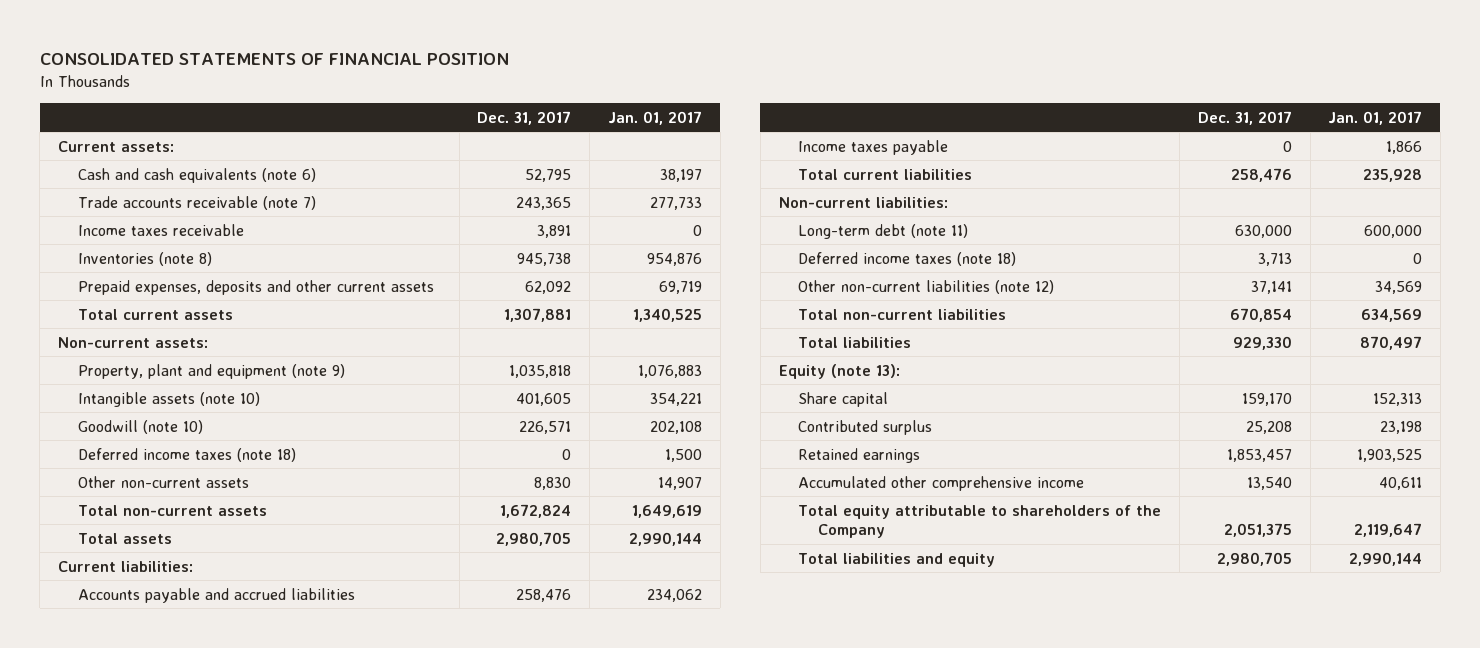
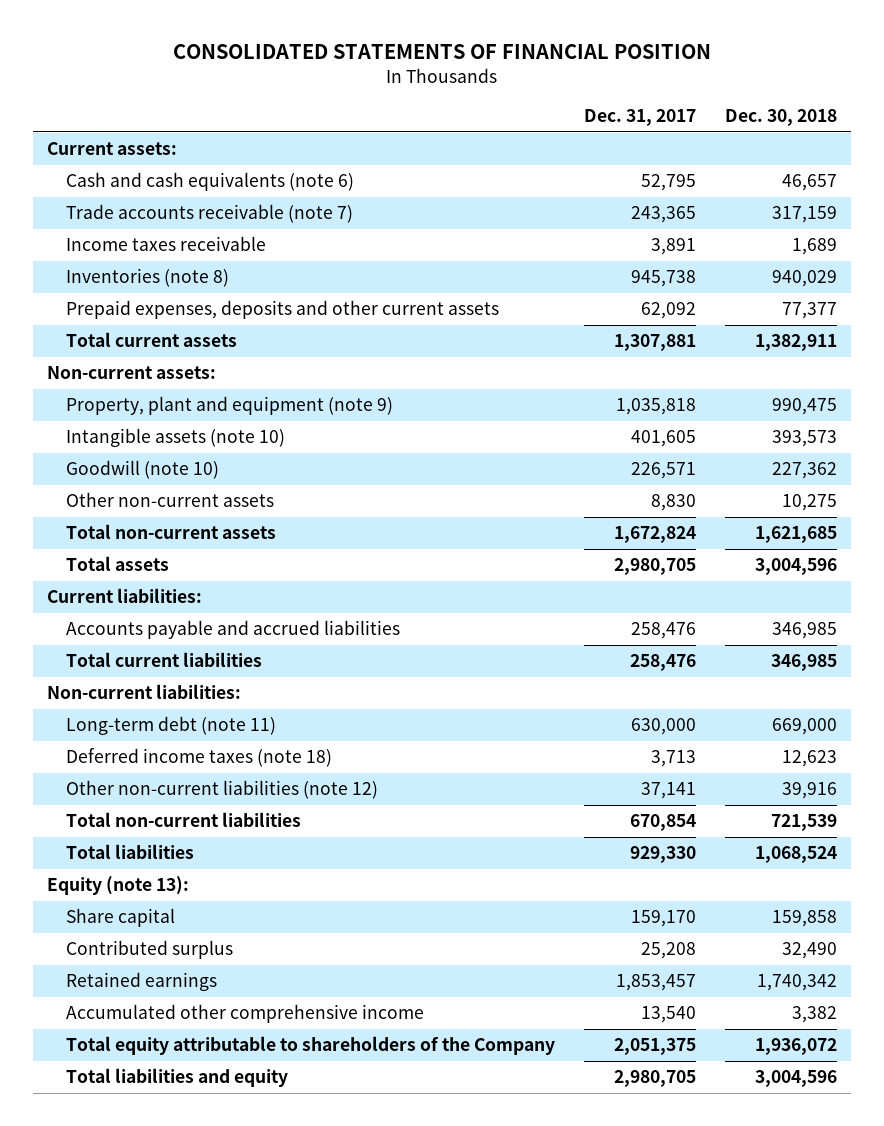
[607,110,702,125] Jan. 01, 2017 -> none
none -> [724,109,837,127] Dec. 30, 2018
[77,447,296,462] Deferred income taxes (note 18) -> none
[798,139,949,155] Income taxes payable -> none

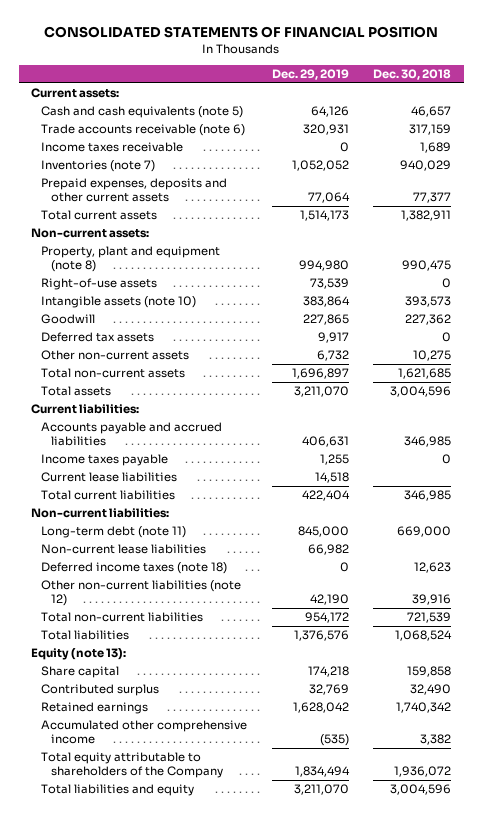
[583,109,696,127] Dec. 31, 2017 -> none
none -> [271,68,349,80] Dec. 29, 2019
[65,172,354,192] Cash and cash equivalents (note 6) -> [41,106,244,119] Cash and cash equivalents (note 5)
[65,204,353,224] Trade accounts receivable (note 7) -> [41,124,246,137] Trade accounts receivable (note 6)
[65,268,229,288] Inventories (note 8) -> [41,160,156,173] Inventories (note 7)
[65,396,393,416] Property, plant and equipment (note 9) -> [41,246,221,273] Property, plant and equipment (note 8)
none -> [41,278,158,291] Right-of-use assets
[65,460,219,480] Goodwill (note 10) -> [41,314,96,325] Goodwill
none -> [41,332,155,343] Deferred tax assets
none -> [41,454,169,467] Income taxes payable
none -> [41,472,178,483] Current lease liabilities
none -> [41,544,207,555] Non-current lease liabilities

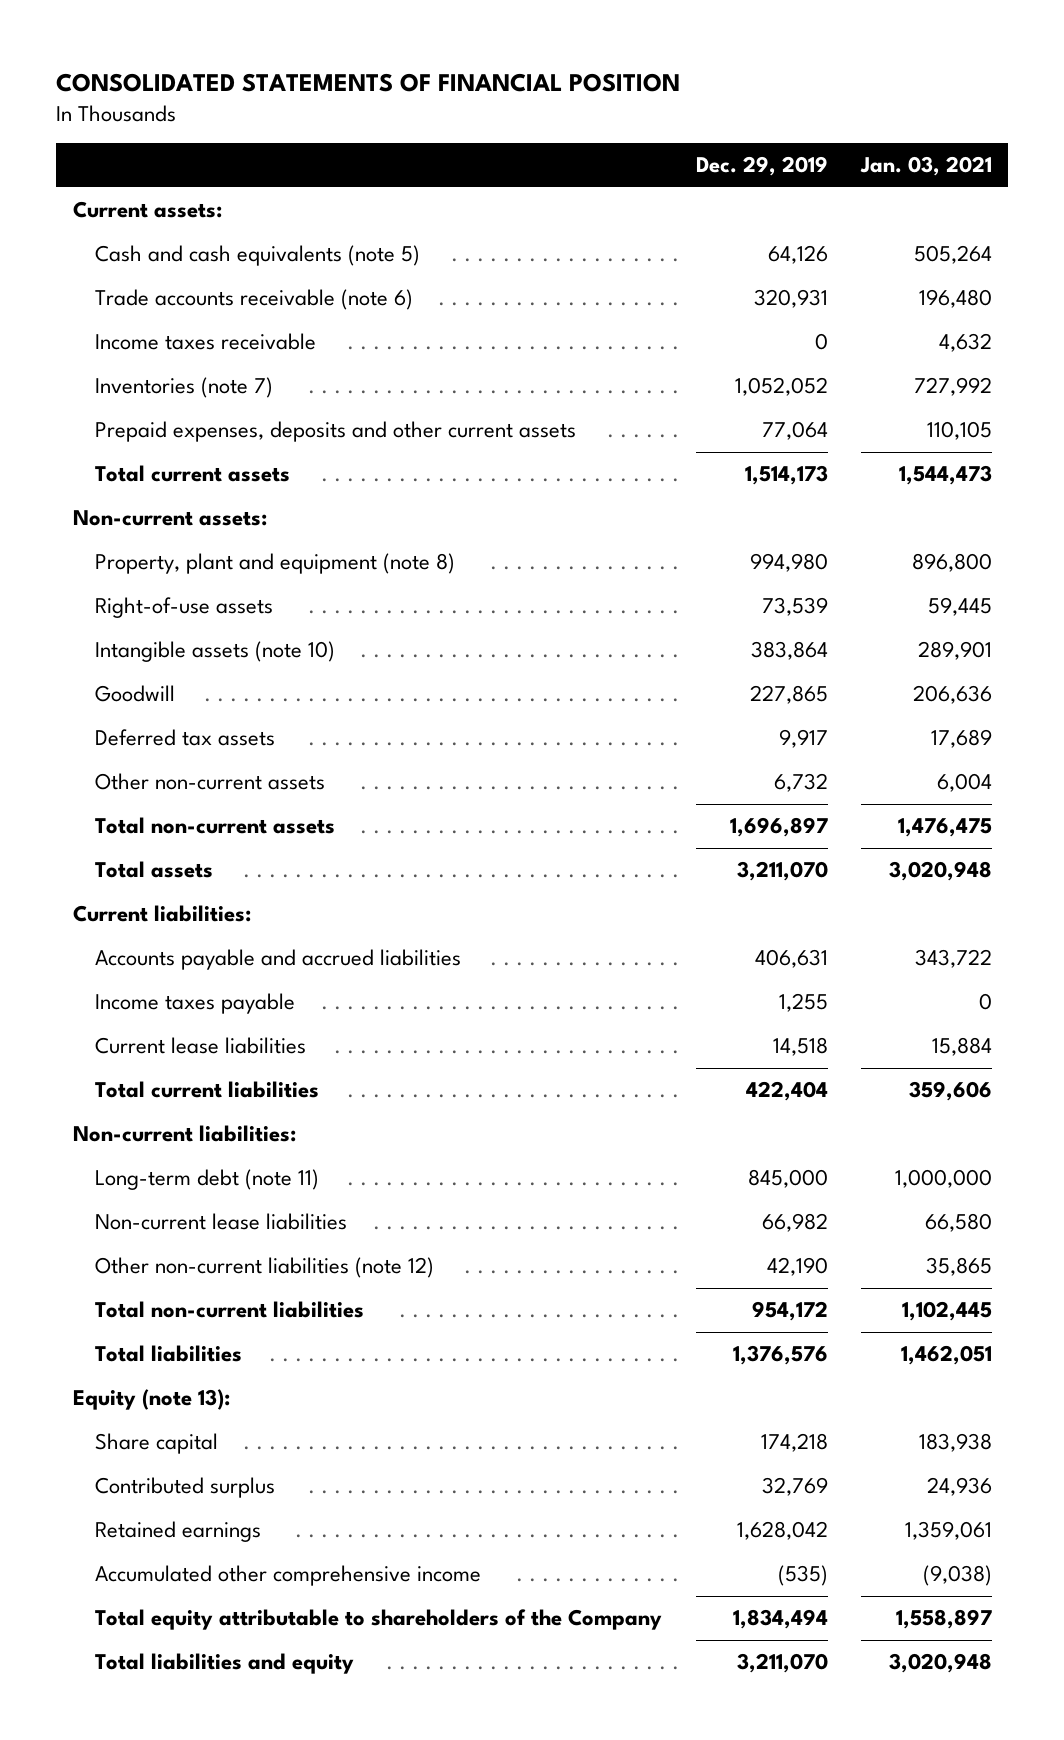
[373,68,452,80] Dec. 30, 2018 -> none
none -> [859,156,992,177] Jan. 03, 2021
[41,562,228,575] Deferred income taxes (note 18) -> none

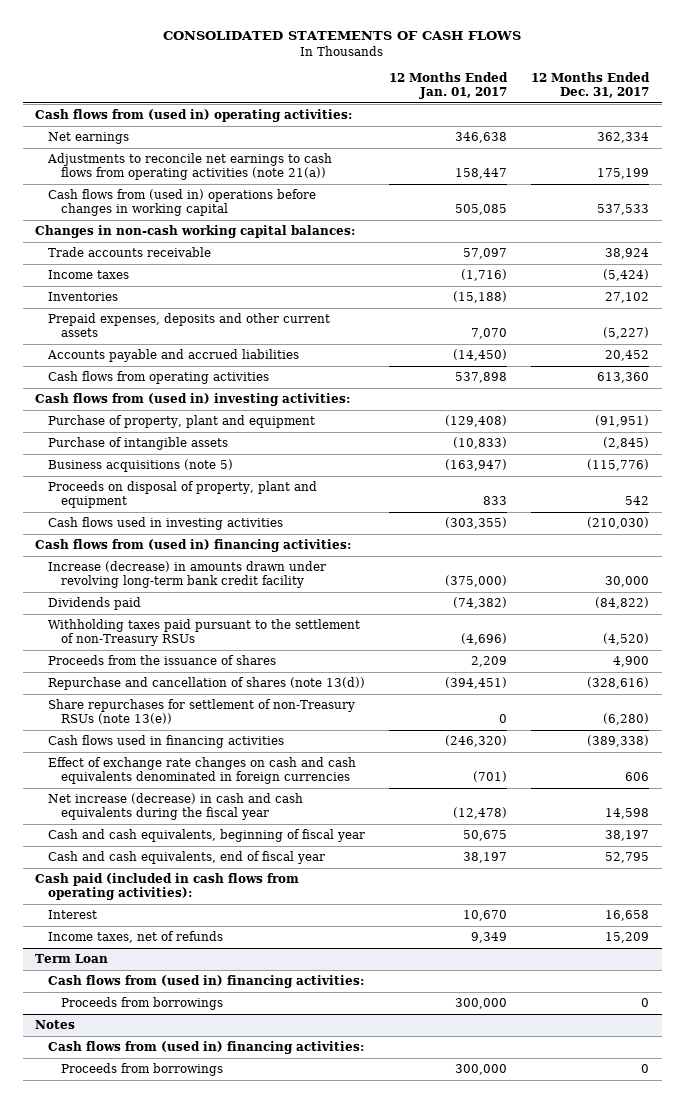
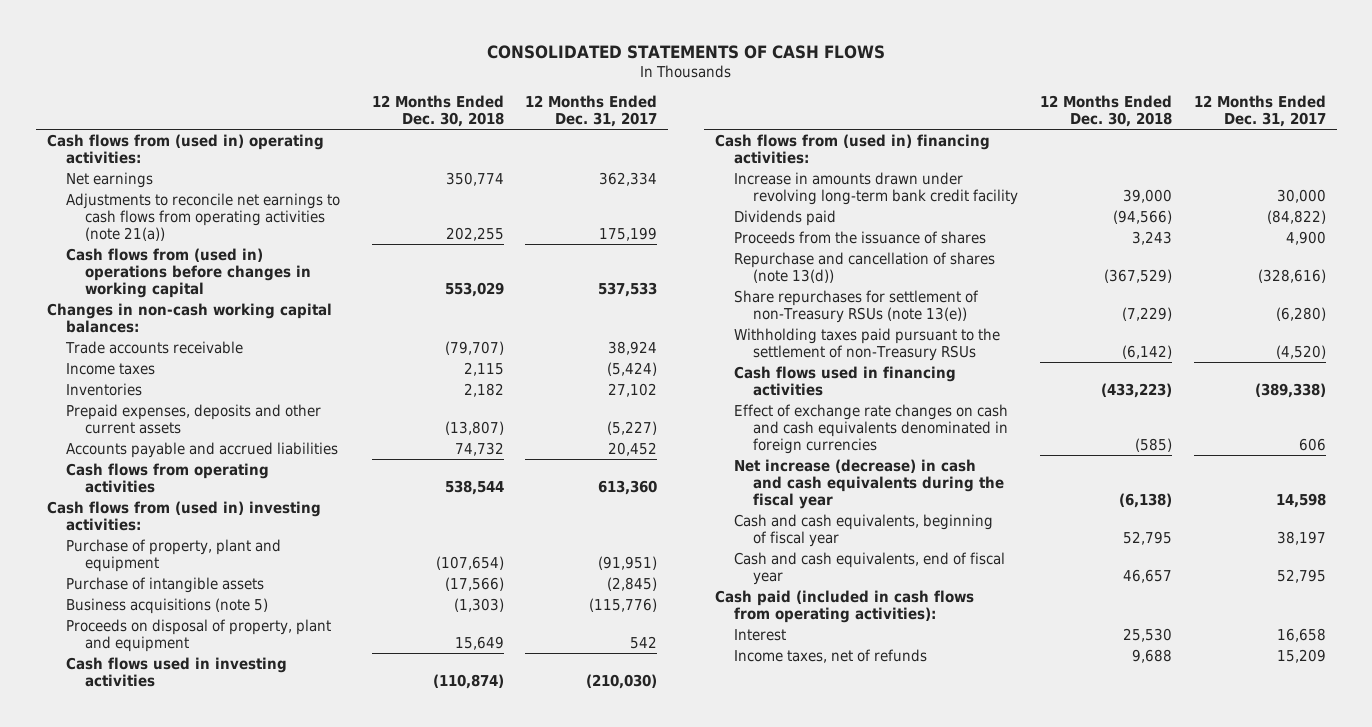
[389,72,509,100] 12 Months Ended Jan. 01, 2017 -> none
none -> [371,94,504,127] 12 Months Ended Dec. 30, 2018
[47,560,326,589] Increase (decrease) in amounts drawn under revolving long-term bank credit facility -> [734,171,1019,205] Increase in amounts drawn under revolving long-term bank credit facility
[47,618,360,647] Withholding taxes paid pursuant to the settlement of non-Treasury RSUs -> [734,327,1001,361] Withholding taxes paid pursuant to the settlement of non-Treasury RSUs
[34,953,108,963] Term Loan -> none
[47,974,364,988] Cash flows from (used in) financing activities: -> none
[61,996,224,1010] Proceeds from borrowings -> none
[34,1019,75,1029] Notes -> none
[47,1040,364,1054] Cash flows from (used in) financing activities: -> none
[61,1062,224,1076] Proceeds from borrowings -> none

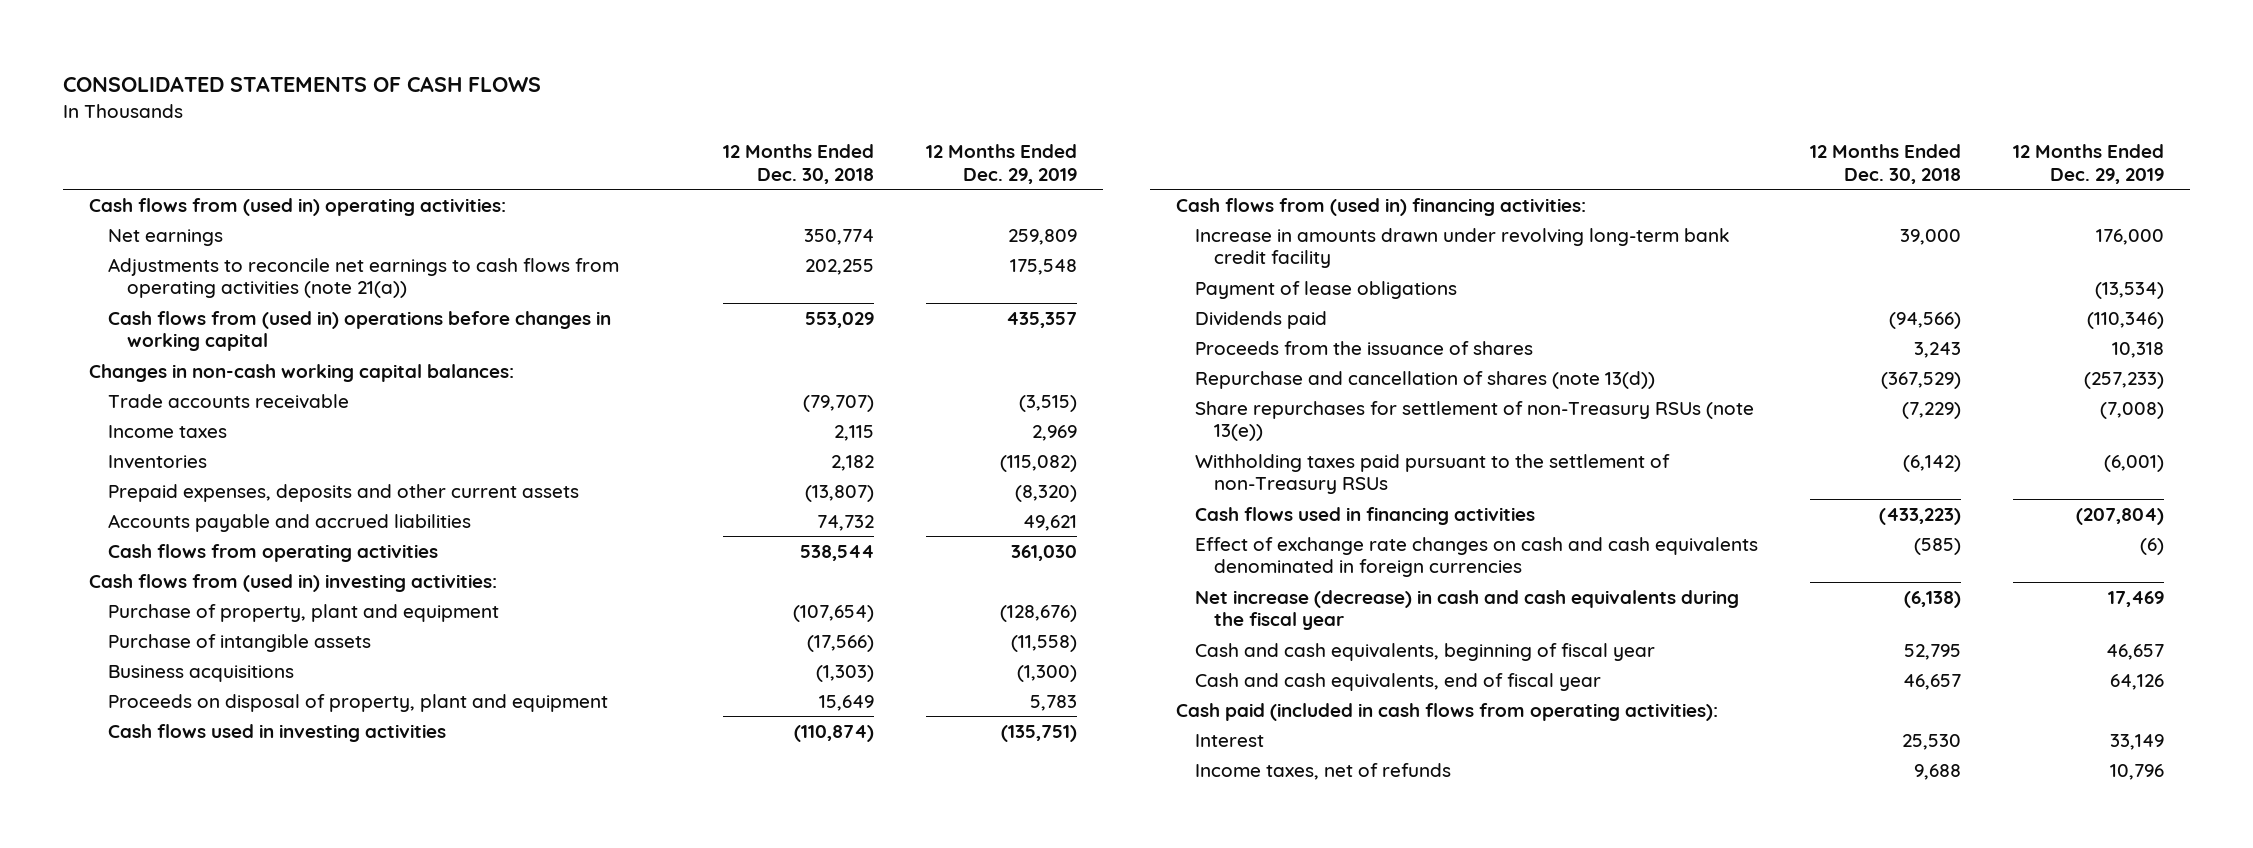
[525,94,658,127] 12 Months Ended Dec. 31, 2017 -> none
none -> [926,144,1078,184] 12 Months Ended Dec. 29, 2019
[65,597,268,614] Business acquisitions (note 5) -> [108,664,295,682] Business acquisitions
none -> [1195,280,1458,299] Payment of lease obligations

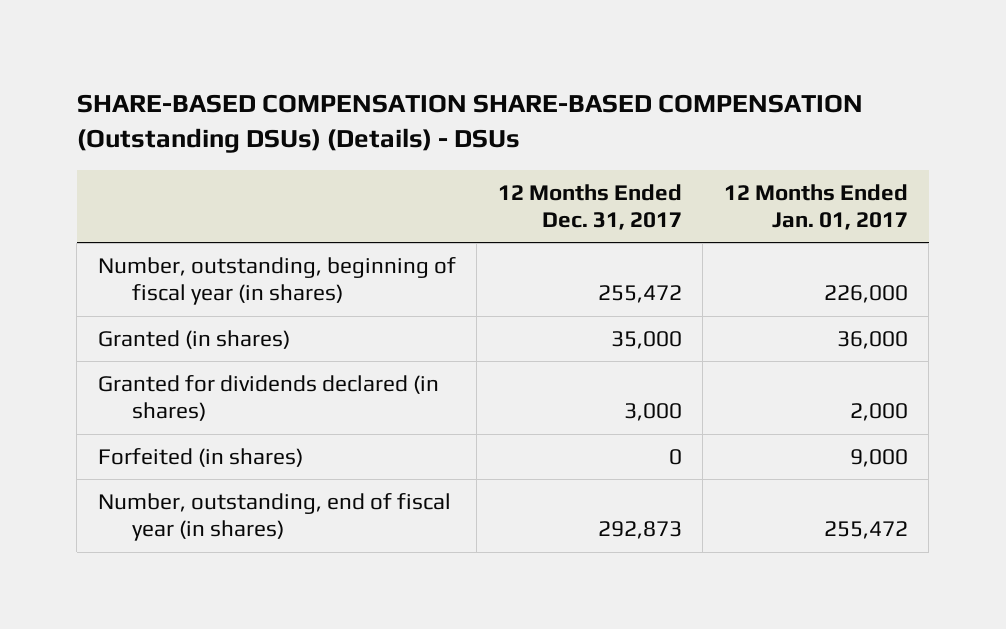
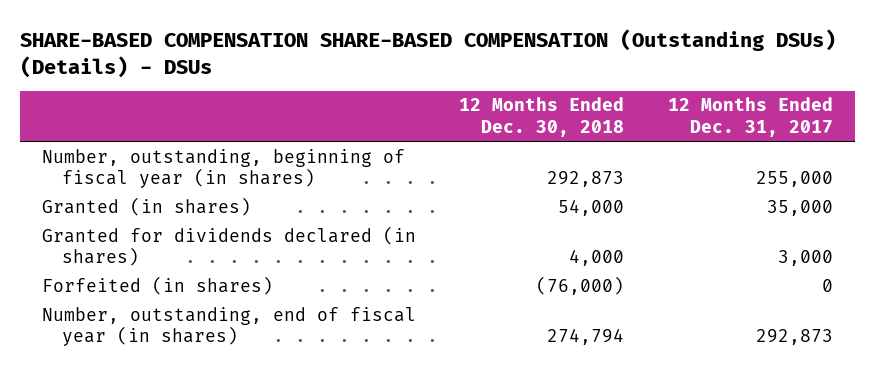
[723,183,908,231] 12 Months Ended Jan. 01, 2017 -> none
none -> [459,97,625,137] 12 Months Ended Dec. 30, 2018
[597,285,682,304] 255,472 -> [756,170,834,187] 255,000

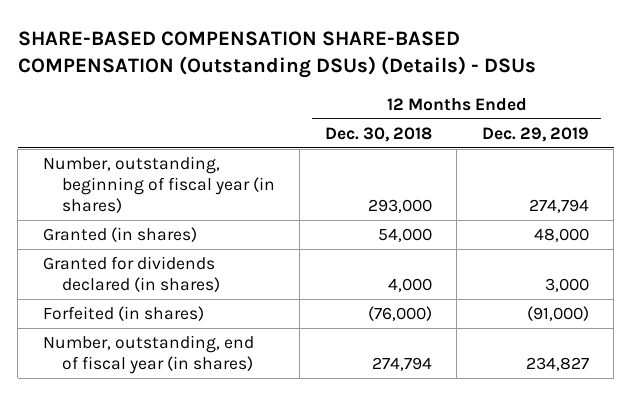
[668,97,834,137] 12 Months Ended Dec. 31, 2017 -> none
none -> [481,126,589,142] Dec. 29, 2019
[547,170,625,187] 292,873 -> [367,199,432,214] 293,000

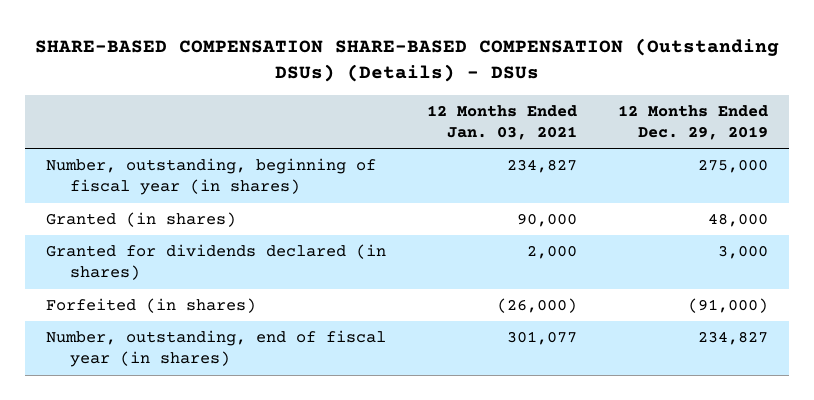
[324,126,432,142] Dec. 30, 2018 -> none
none -> [427,104,578,140] 12 Months Ended Jan. 03, 2021
[528,199,589,214] 274,794 -> [698,158,769,173] 275,000

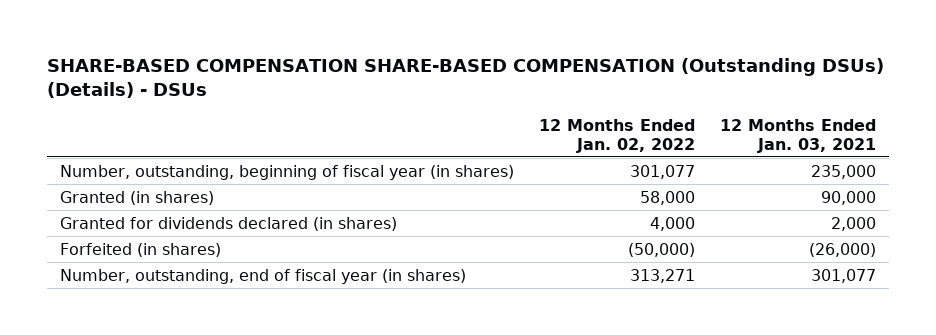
[618,104,769,140] 12 Months Ended Dec. 29, 2019 -> none
none -> [539,119,696,153] 12 Months Ended Jan. 02, 2022
[507,158,578,173] 234,827 -> [811,165,877,180] 235,000

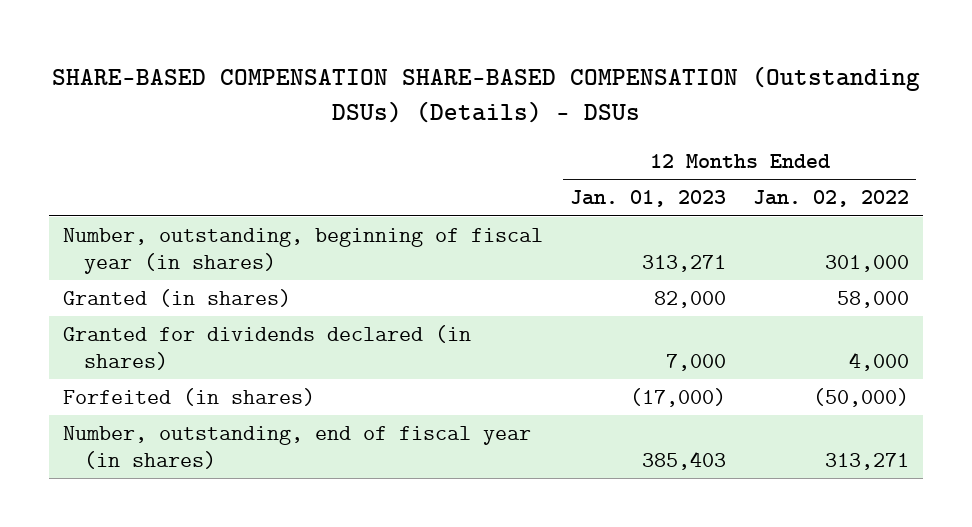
[720,119,877,153] 12 Months Ended Jan. 03, 2021 -> none
none -> [569,190,726,208] Jan. 01, 2023
[630,165,696,180] 301,077 -> [825,255,910,273] 301,000

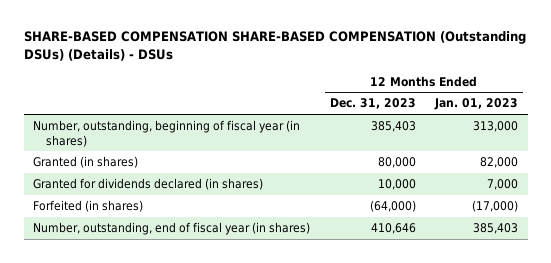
[753,190,910,208] Jan. 02, 2022 -> none
none -> [329,98,416,110] Dec. 31, 2023
[641,255,726,273] 313,271 -> [473,121,519,133] 313,000

